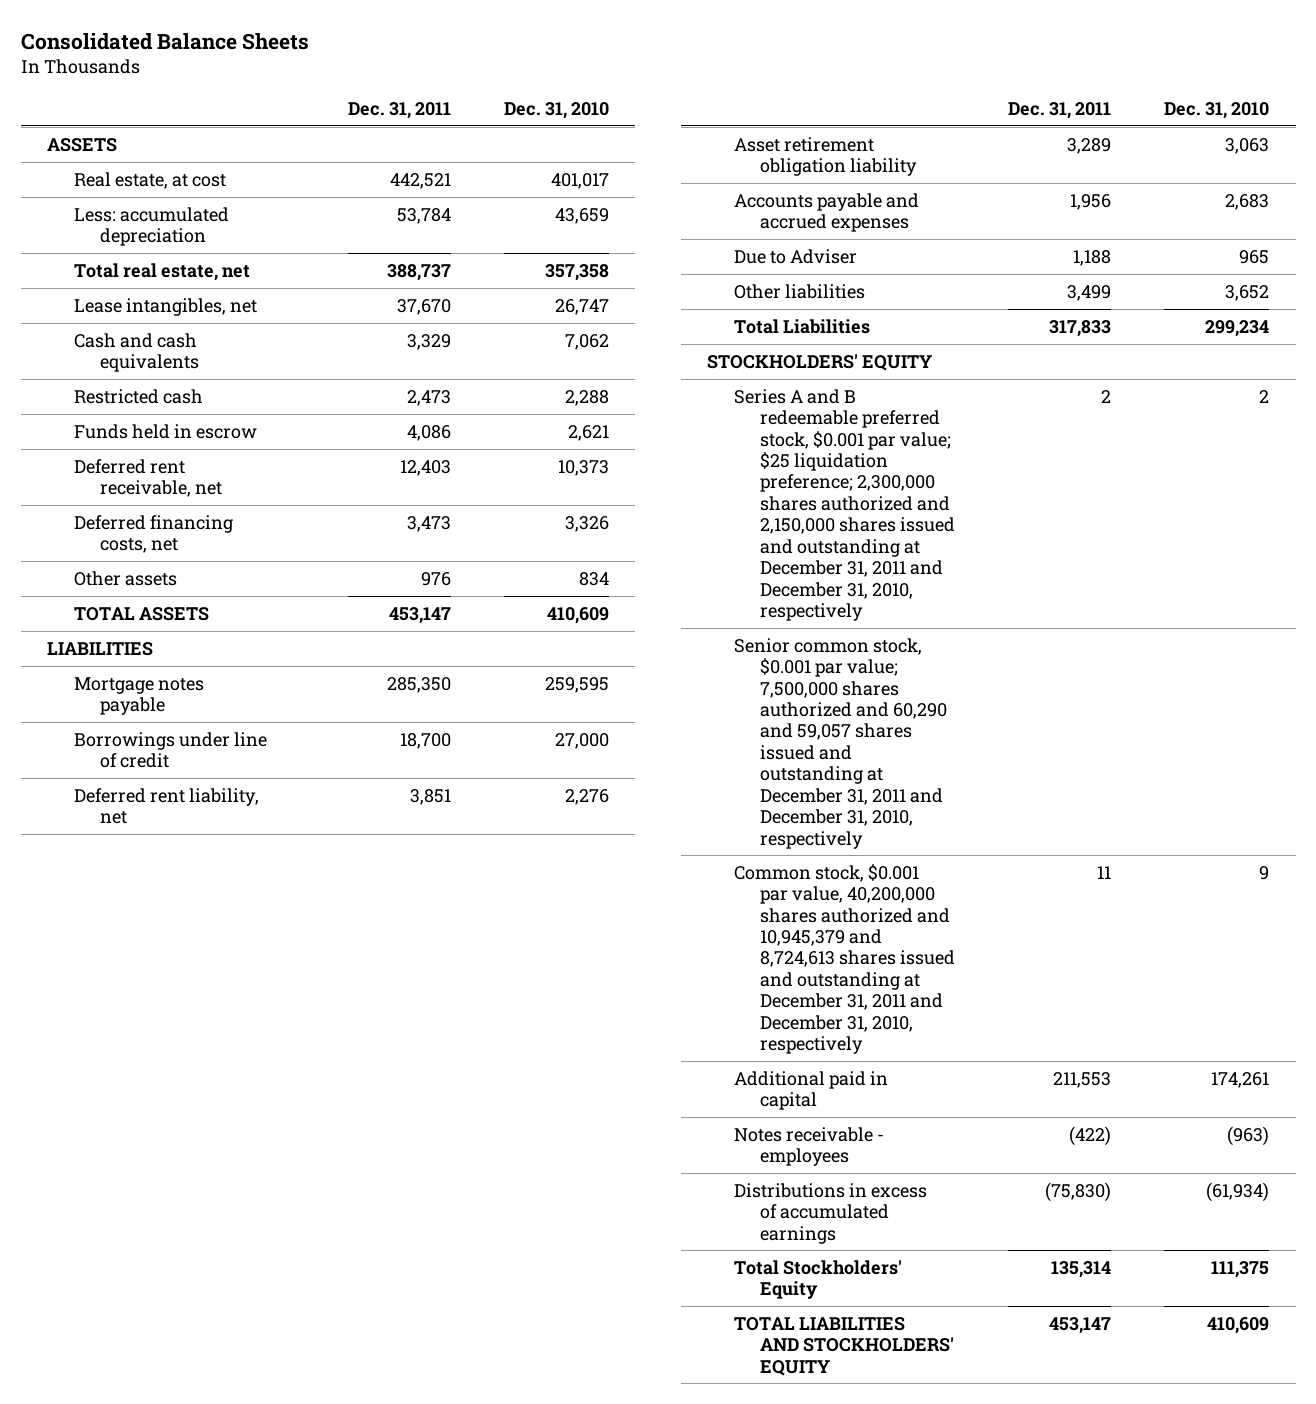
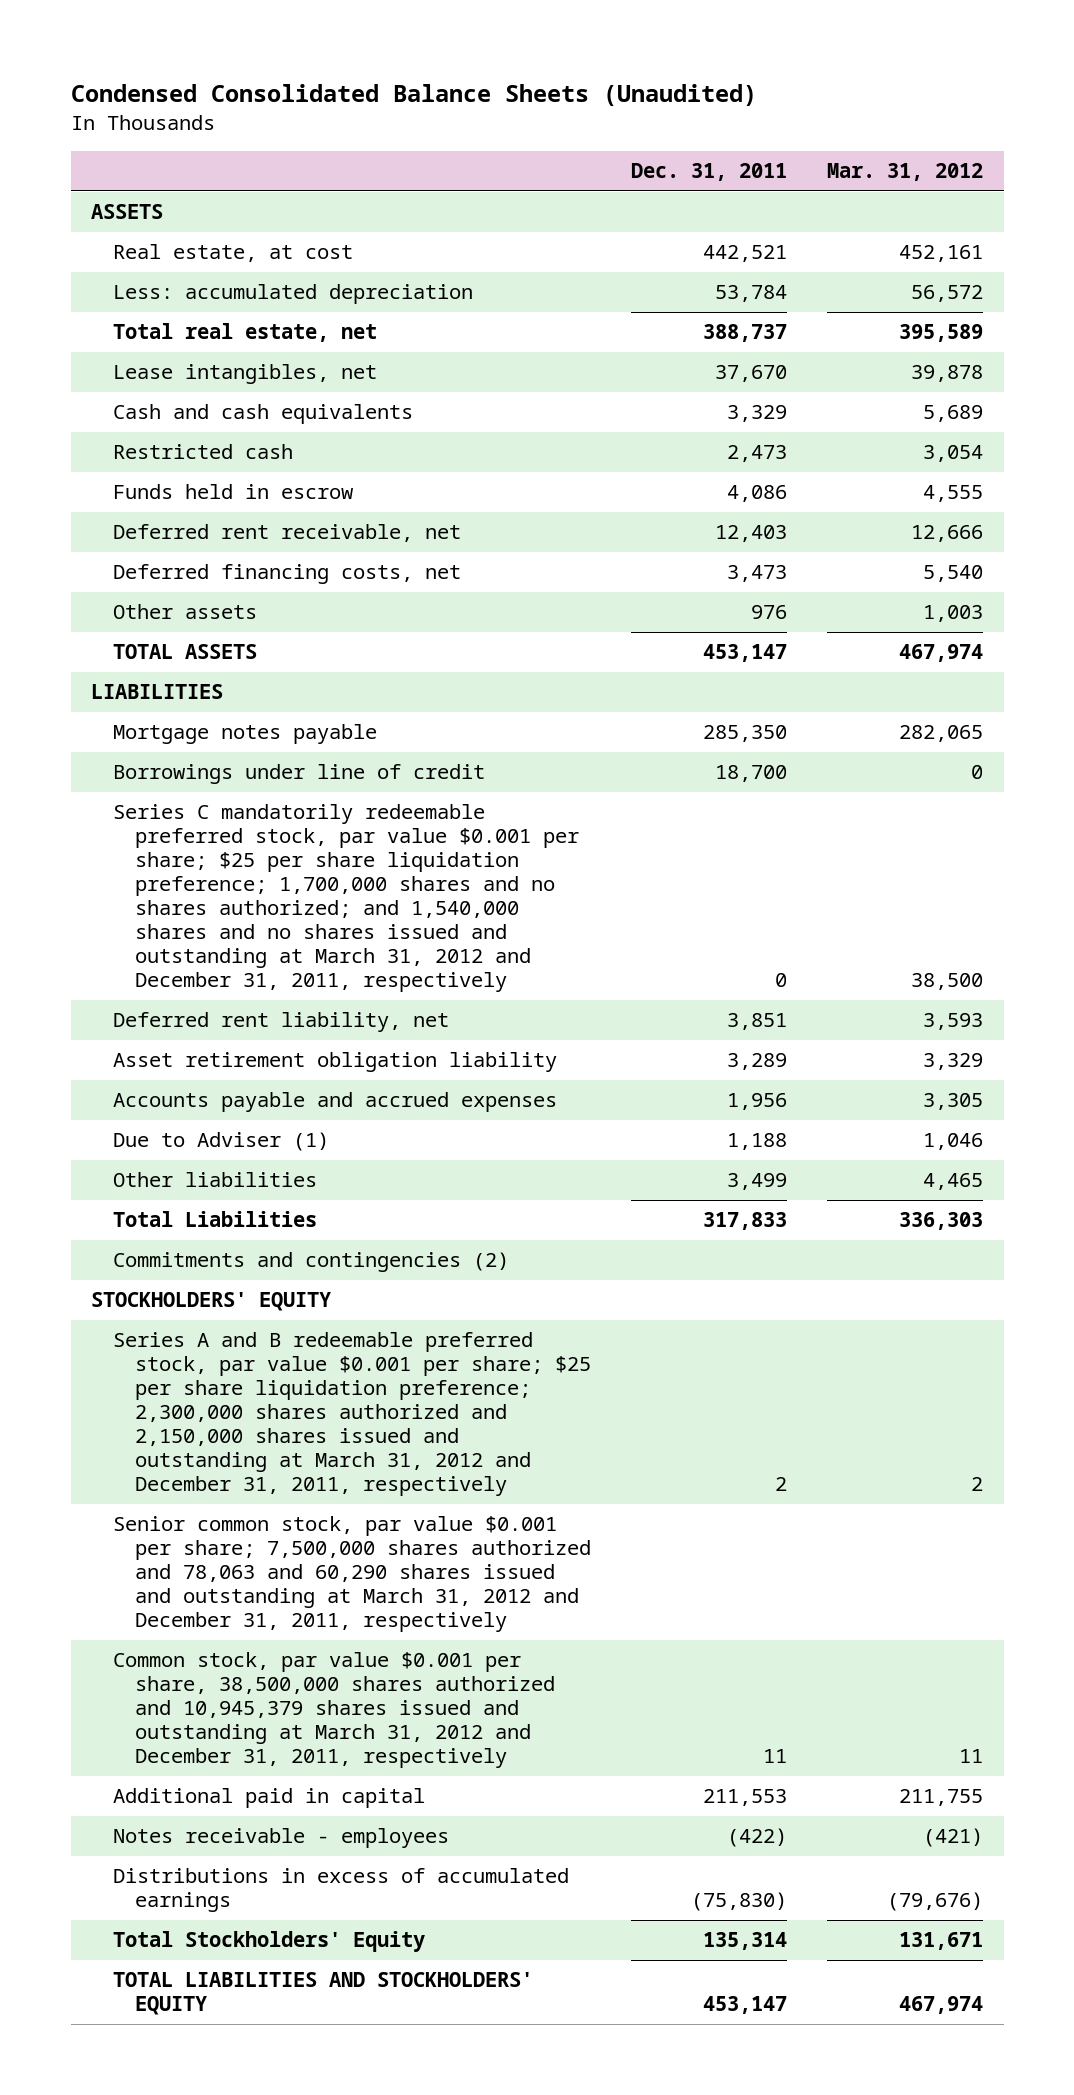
[20,32,309,50] Consolidated Balance Sheets -> [70,84,757,107] Condensed Consolidated Balance Sheets (Unaudited)
[503,102,609,120] Dec. 31, 2010 -> none
none -> [827,163,984,182] Mar. 31, 2012
none -> [112,804,580,992] Series C mandatorily redeemable preferred stock, par value $0.001 per share; $25 per share liquidation preference; 1,700,000 shares and no shares authorized; and 1,540,000 shares and no shares issued and outstanding at March 31, 2012 and December 31, 2011, respectively
[733,248,857,264] Due to Adviser -> [112,1132,329,1152] Due to Adviser (1)
none -> [112,1252,509,1273] Commitments and contingencies (2)
[733,388,956,621] Series A and B redeemable preferred stock, $0.001 par value; $25 liquidation preference; 2,300,000 shares authorized and 2,150,000 shares issued and outstanding at December 31, 2011 and December 31, 2010, respectively -> [112,1332,592,1497] Series A and B redeemable preferred stock, par value $0.001 per share; $25 per share liquidation preference; 2,300,000 shares authorized and 2,150,000 shares issued and outstanding at March 31, 2012 and December 31, 2011, respectively
[733,637,948,849] Senior common stock, $0.001 par value; 7,500,000 shares authorized and 60,290 and 59,057 shares issued and outstanding at December 31, 2011 and December 31, 2010, respectively -> [112,1516,592,1633] Senior common stock, par value $0.001 per share; 7,500,000 shares authorized and 78,063 and 60,290 shares issued and outstanding at March 31, 2012 and December 31, 2011, respectively
[733,863,956,1055] Common stock, $0.001 par value, 40,200,000 shares authorized and 10,945,379 and 8,724,613 shares issued and outstanding at December 31, 2011 and December 31, 2010, respectively -> [112,1652,556,1769] Common stock, par value $0.001 per share, 38,500,000 shares authorized and 10,945,379 shares issued and outstanding at March 31, 2012 and December 31, 2011, respectively

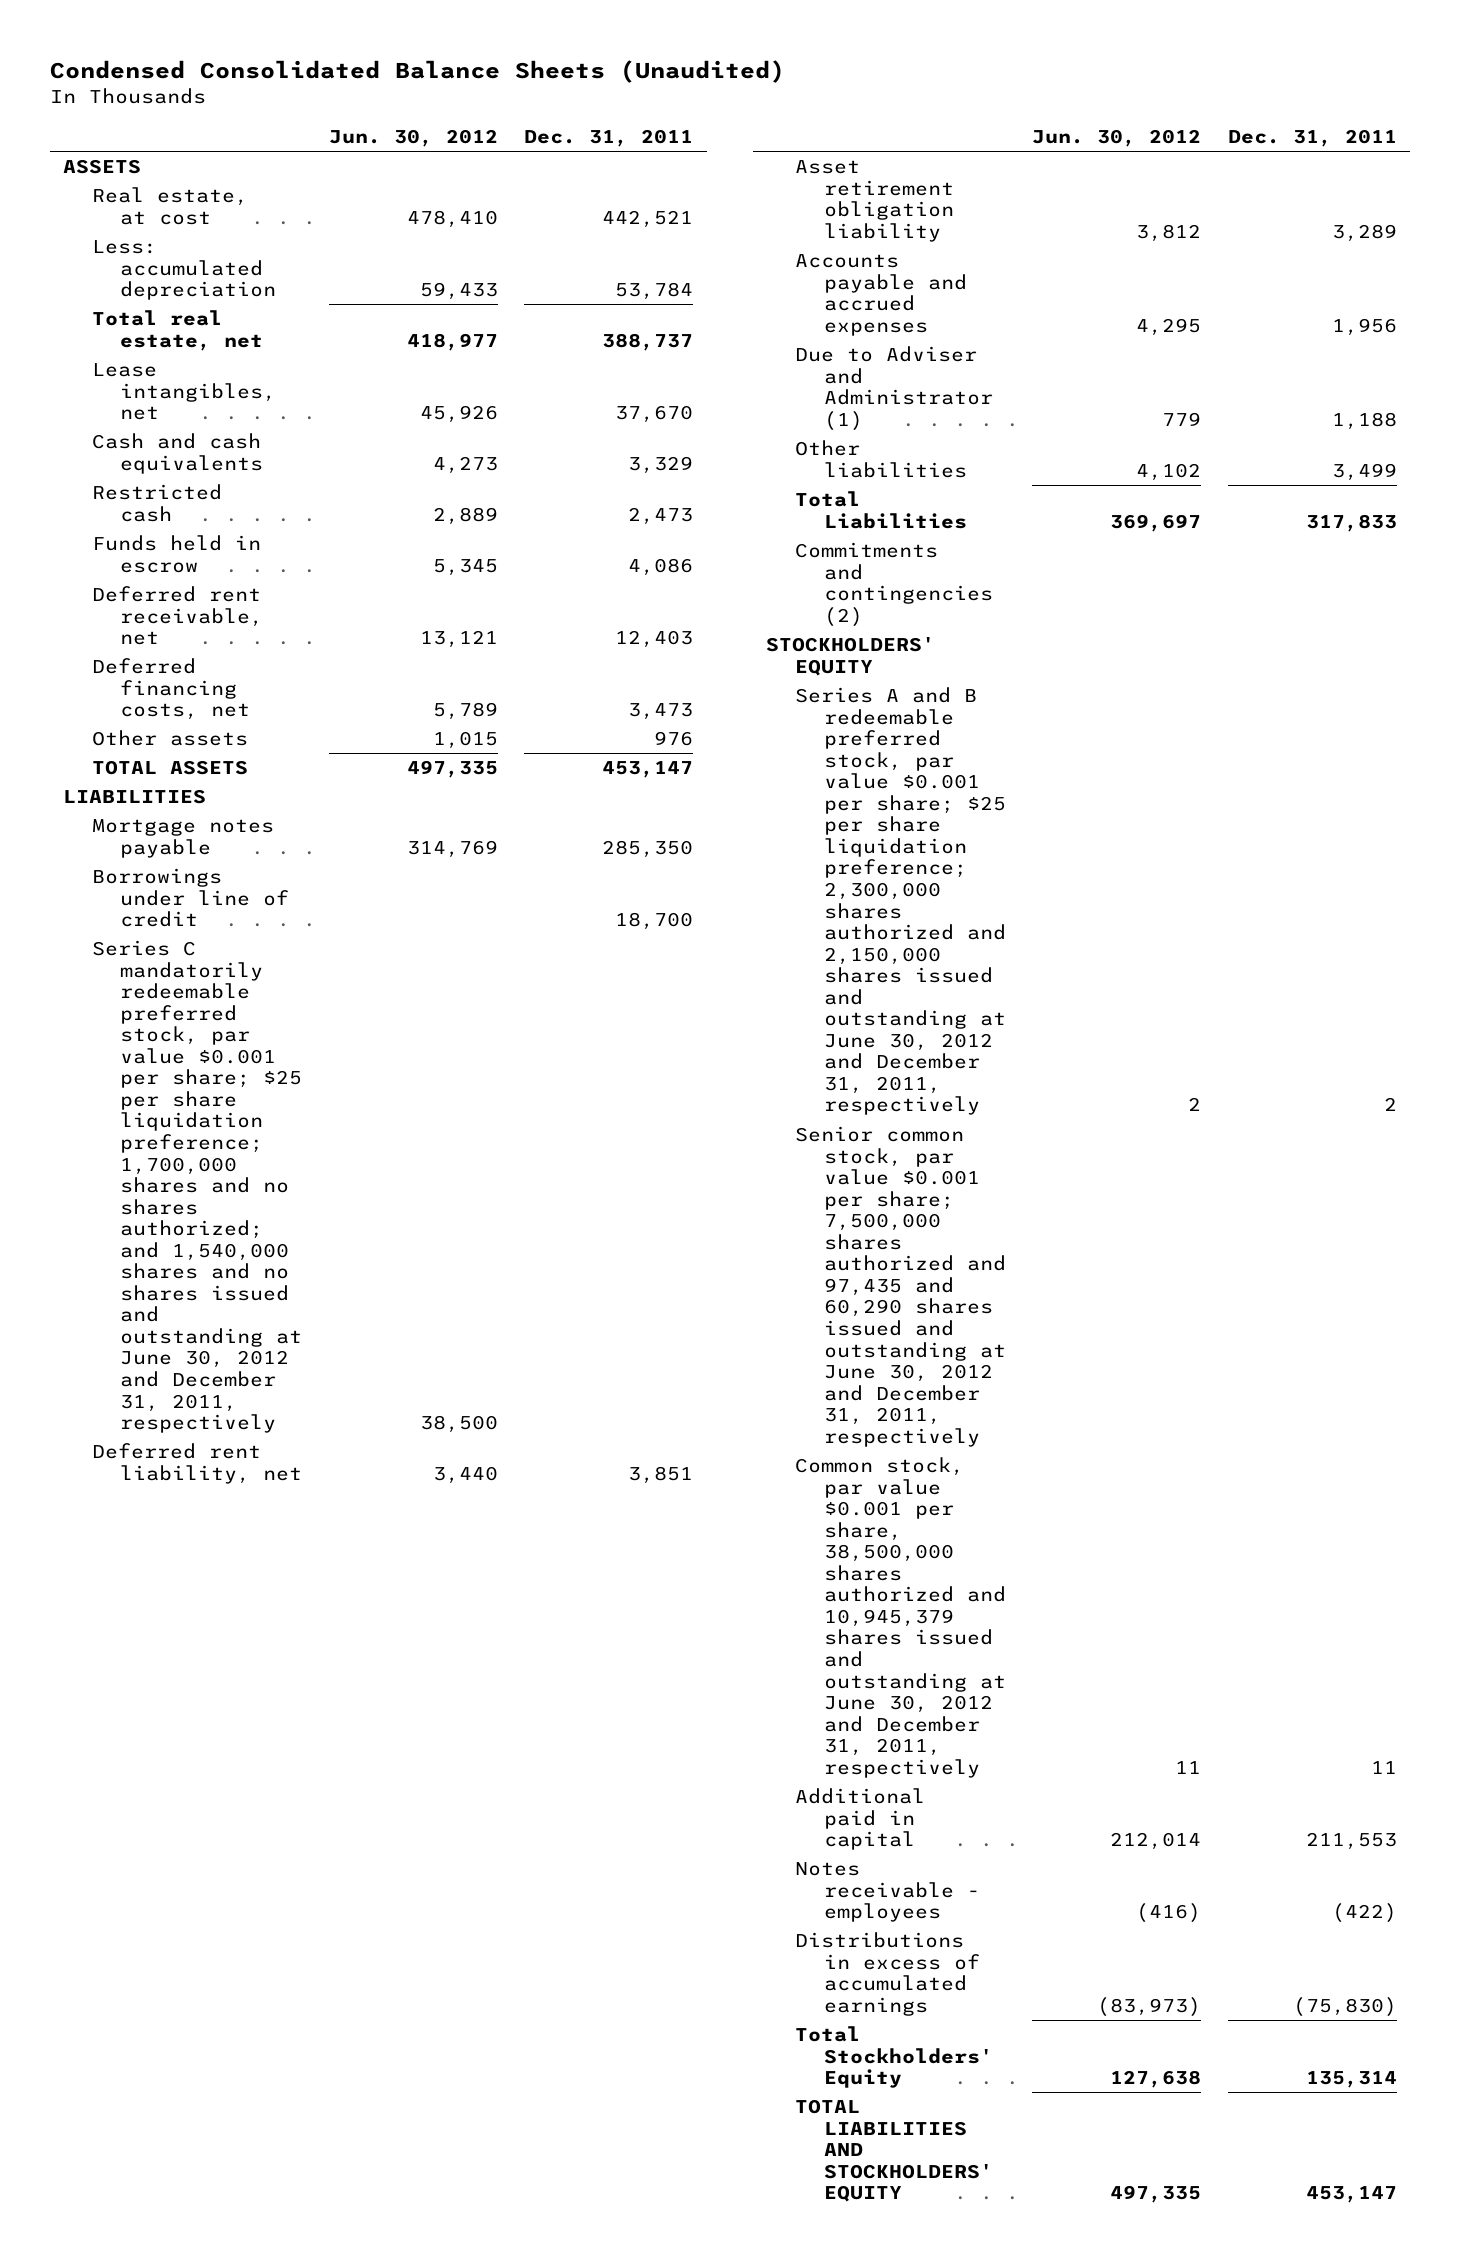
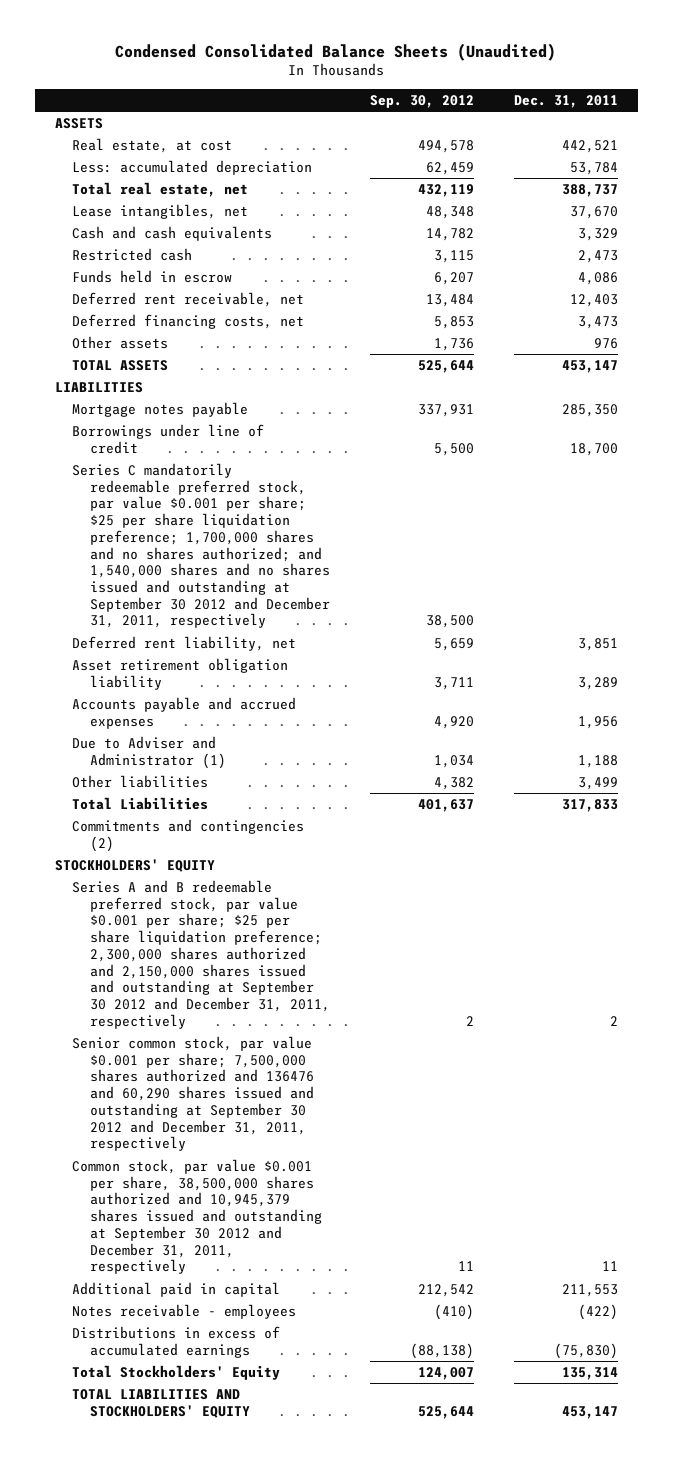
[328,129,498,148] Jun. 30, 2012 -> none
none -> [369,94,474,108] Sep. 30, 2012
[91,940,303,1434] Series C mandatorily redeemable preferred stock, par value $0.001 per share; $25 per share liquidation preference; 1,700,000 shares and no shares authorized; and 1,540,000 shares and no shares issued and outstanding at June 30, 2012 and December 31, 2011, respectively -> [72,463,330,629] Series C mandatorily redeemable preferred stock, par value $0.001 per share; $25 per share liquidation preference; 1,700,000 shares and no shares authorized; and 1,540,000 shares and no shares issued and outstanding at September 30 2012 and December 31, 2011, respectively
[794,687,1006,1116] Series A and B redeemable preferred stock, par value $0.001 per share; $25 per share liquidation preference; 2,300,000 shares authorized and 2,150,000 shares issued and outstanding at June 30, 2012 and December 31, 2011, respectively -> [72,880,330,1029] Series A and B redeemable preferred stock, par value $0.001 per share; $25 per share liquidation preference; 2,300,000 shares authorized and 2,150,000 shares issued and outstanding at September 30 2012 and December 31, 2011, respectively
[794,1126,1006,1447] Senior common stock, par value $0.001 per share; 7,500,000 shares authorized and 97,435 and 60,290 shares issued and outstanding at June 30, 2012 and December 31, 2011, respectively -> [72,1036,314,1152] Senior common stock, par value $0.001 per share; 7,500,000 shares authorized and 136476 and 60,290 shares issued and outstanding at September 30 2012 and December 31, 2011, respectively
[794,1457,1006,1778] Common stock, par value $0.001 per share, 38,500,000 shares authorized and 10,945,379 shares issued and outstanding at June 30, 2012 and December 31, 2011, respectively -> [72,1159,322,1275] Common stock, par value $0.001 per share, 38,500,000 shares authorized and 10,945,379 shares issued and outstanding at September 30 2012 and December 31, 2011, respectively

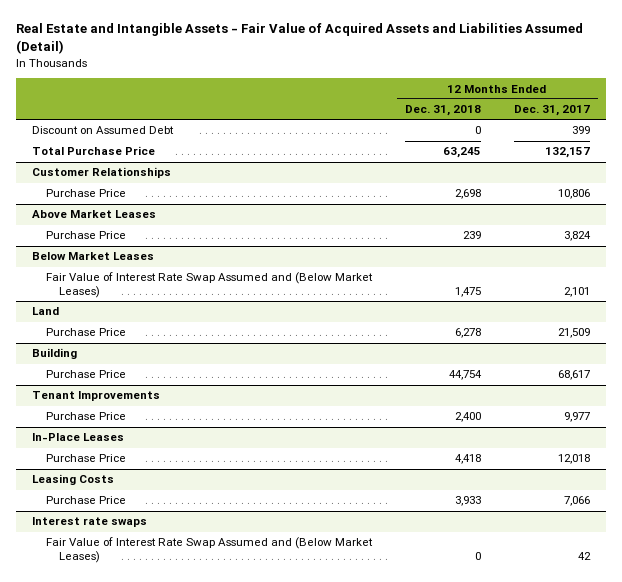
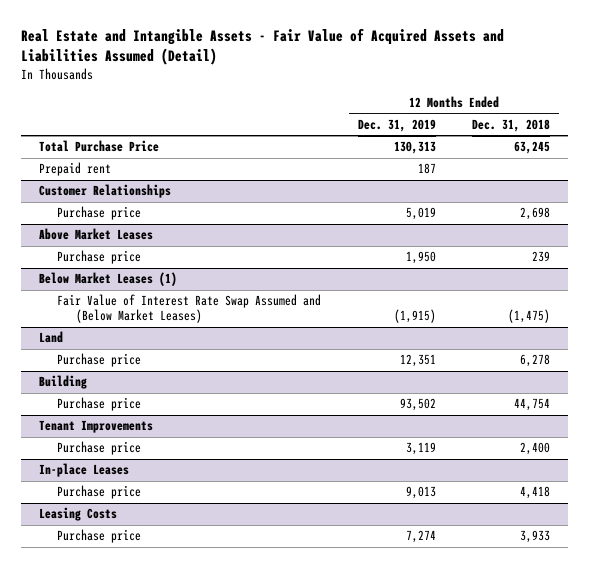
[513,105,590,117] Dec. 31, 2017 -> none
none -> [357,119,436,133] Dec. 31, 2019
[32,126,175,135] Discount on Assumed Debt -> none
none -> [38,162,111,177] Prepaid rent
[45,189,126,198] Purchase Price -> [57,206,142,221] Purchase price
[45,231,126,240] Purchase Price -> [57,250,142,265] Purchase price
[32,252,155,261] Below Market Leases -> [38,272,177,287] Below Market Leases (1)
[454,286,481,297] 1,475 -> [507,309,550,324] (1,475)
[45,328,126,337] Purchase Price -> [57,353,142,368] Purchase price
[45,370,126,379] Purchase Price -> [57,397,142,412] Purchase price
[45,412,126,421] Purchase Price -> [57,441,142,456] Purchase price
[32,433,125,442] In-Place Leases -> [38,463,129,478] In-place Leases
[45,454,126,463] Purchase Price -> [57,485,142,500] Purchase price
[32,517,148,528] Interest rate swaps -> none
[45,537,373,563] Fair Value of Interest Rate Swap Assumed and (Below Market Leases) -> none
[45,496,126,505] Purchase Price -> [57,529,142,544] Purchase price

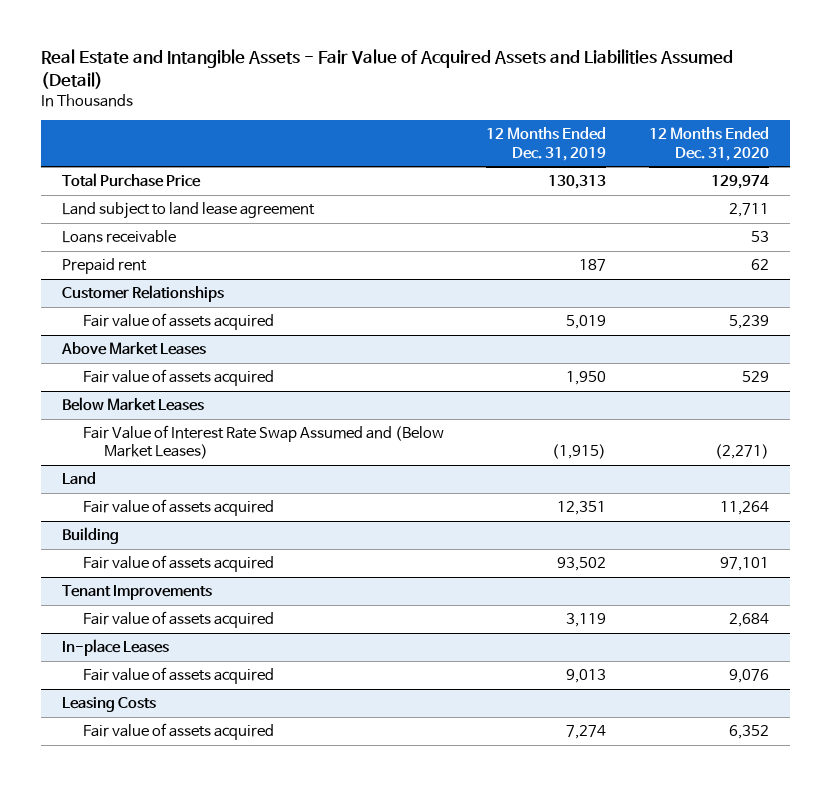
[471,119,550,133] Dec. 31, 2018 -> none
none -> [648,127,769,161] 12 Months Ended Dec. 31, 2020
none -> [61,202,315,220] Land subject to land lease agreement
none -> [61,230,176,244] Loans receivable
[57,206,142,221] Purchase price -> [82,313,274,331] Fair value of assets acquired
[57,250,142,265] Purchase price -> [82,369,274,387] Fair value of assets acquired
[38,272,177,287] Below Market Leases (1) -> [61,397,204,412] Below Market Leases
[57,353,142,368] Purchase price -> [82,499,274,517] Fair value of assets acquired
[57,397,142,412] Purchase price -> [82,555,274,573] Fair value of assets acquired
[57,441,142,456] Purchase price -> [82,611,274,629] Fair value of assets acquired
[57,485,142,500] Purchase price -> [82,667,274,685] Fair value of assets acquired
[57,529,142,544] Purchase price -> [82,723,274,741] Fair value of assets acquired

